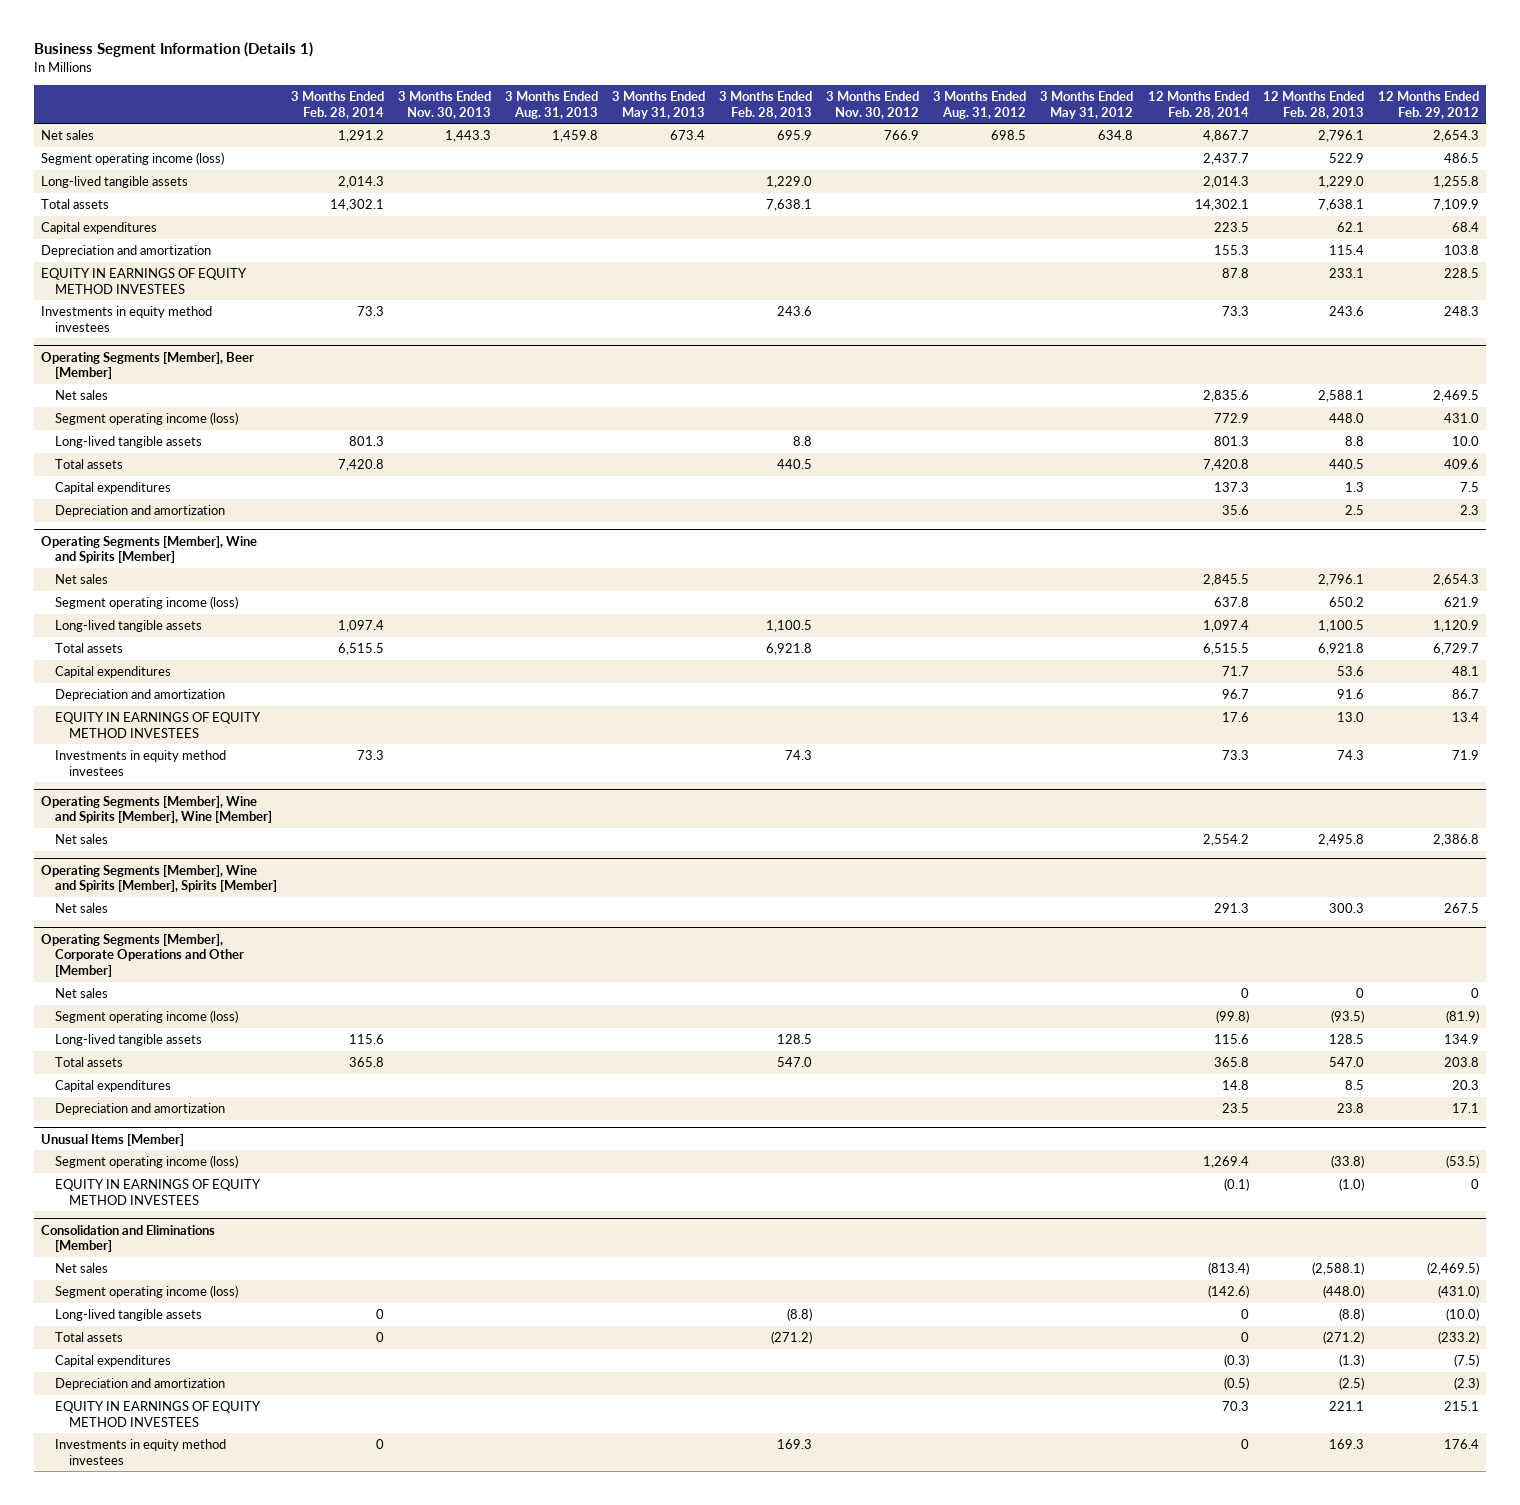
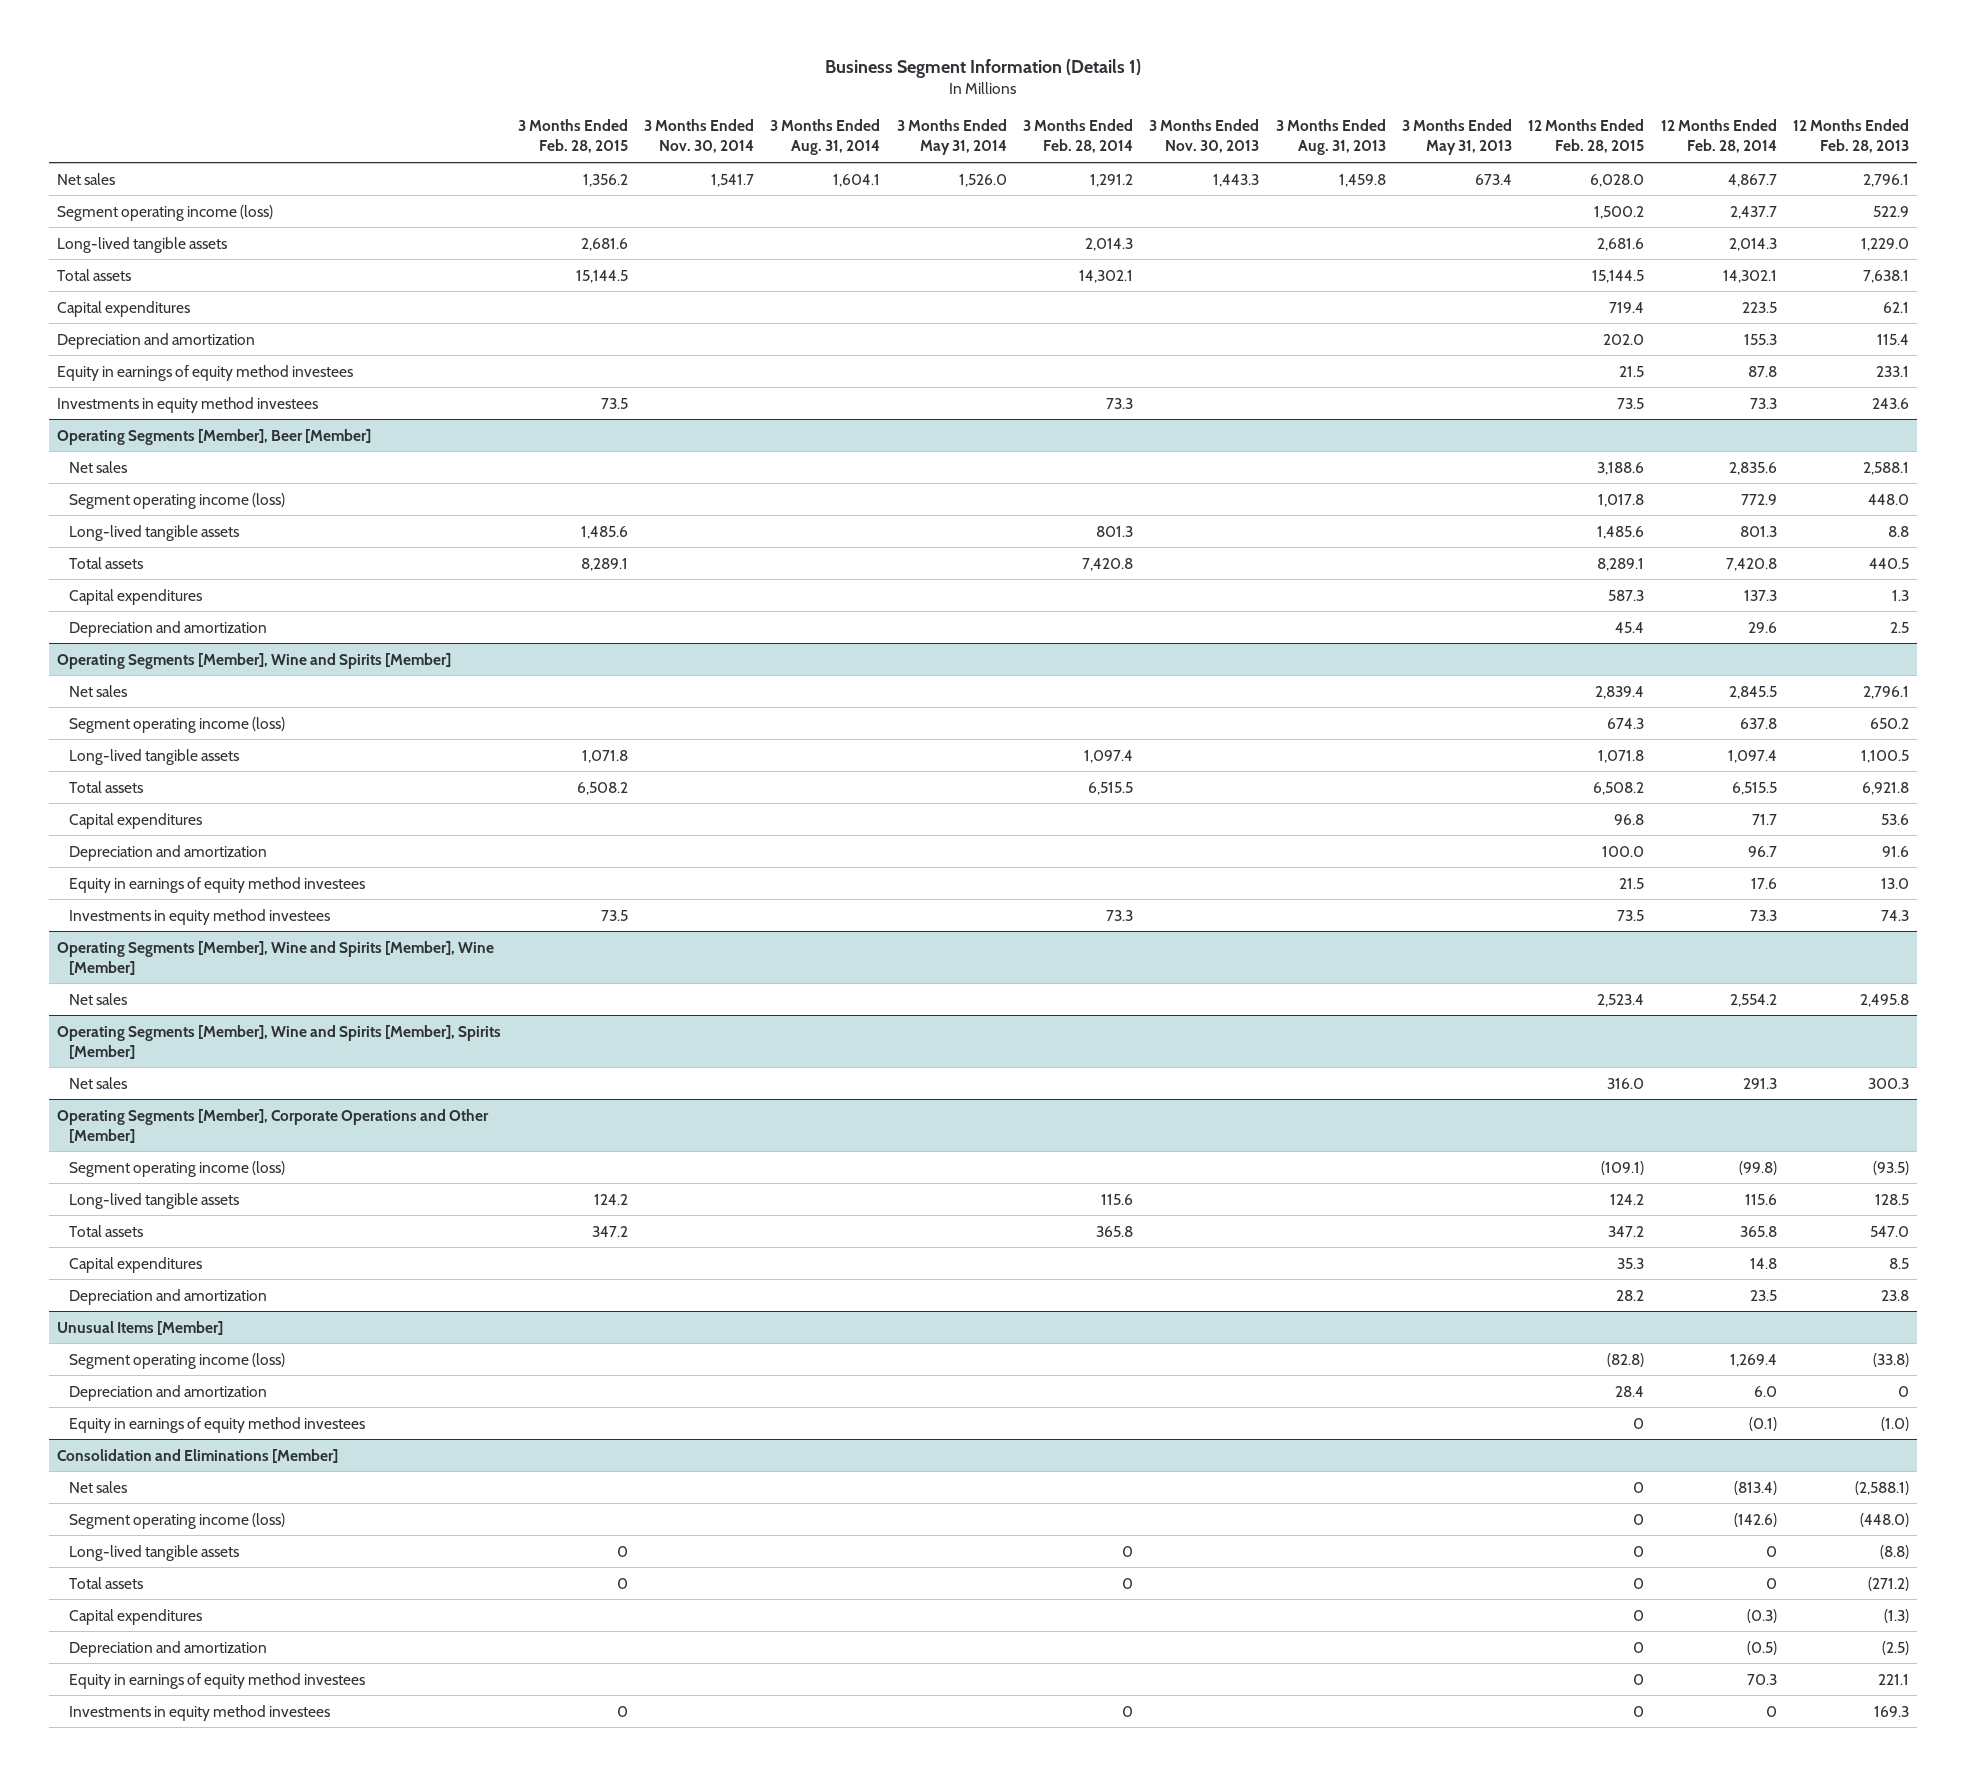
[719,90,813,119] 3 Months Ended Feb. 28, 2013 -> none
[826,90,920,119] 3 Months Ended Nov. 30, 2012 -> none
[933,90,1027,119] 3 Months Ended Aug. 31, 2012 -> none
[1040,90,1134,119] 3 Months Ended May 31, 2012 -> none
[1377,90,1479,119] 12 Months Ended Feb. 29, 2012 -> none
none -> [517,119,628,154] 3 Months Ended Feb. 28, 2015
none -> [643,119,754,154] 3 Months Ended Nov. 30, 2014
none -> [770,119,881,156] 3 Months Ended Aug. 31, 2014
none -> [896,119,1007,156] 3 Months Ended May 31, 2014
none -> [1528,119,1645,154] 12 Months Ended Feb. 28, 2015
[41,267,248,294] EQUITY IN EARNINGS OF EQUITY METHOD INVESTEES -> [57,364,354,381] Equity in earnings of equity method investees
[1221,504,1249,515] 35.6 -> [1747,621,1777,633] 29.6
[54,711,261,738] EQUITY IN EARNINGS OF EQUITY METHOD INVESTEES -> [68,876,365,893] Equity in earnings of equity method investees
[54,987,108,998] Net sales -> none
none -> [68,1384,267,1401] Depreciation and amortization
[54,1178,261,1205] EQUITY IN EARNINGS OF EQUITY METHOD INVESTEES -> [68,1416,365,1433] Equity in earnings of equity method investees
[54,1400,261,1427] EQUITY IN EARNINGS OF EQUITY METHOD INVESTEES -> [68,1672,365,1689] Equity in earnings of equity method investees

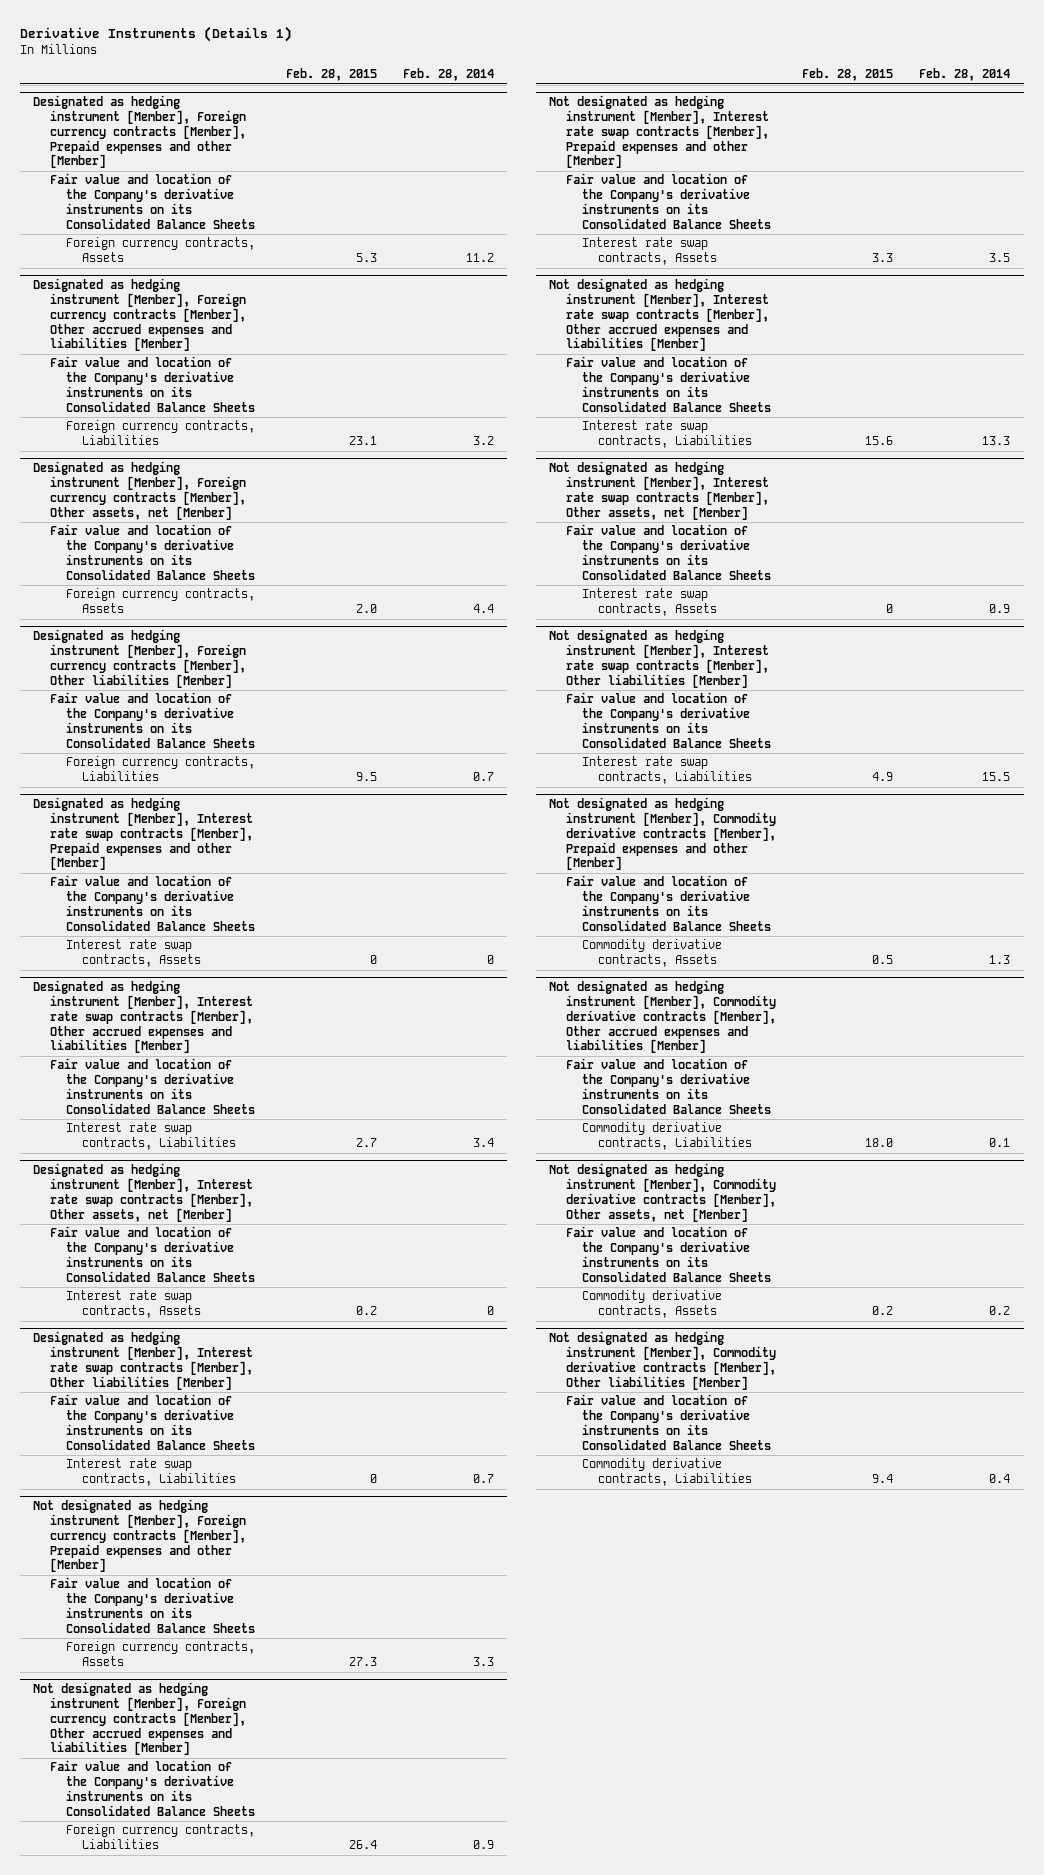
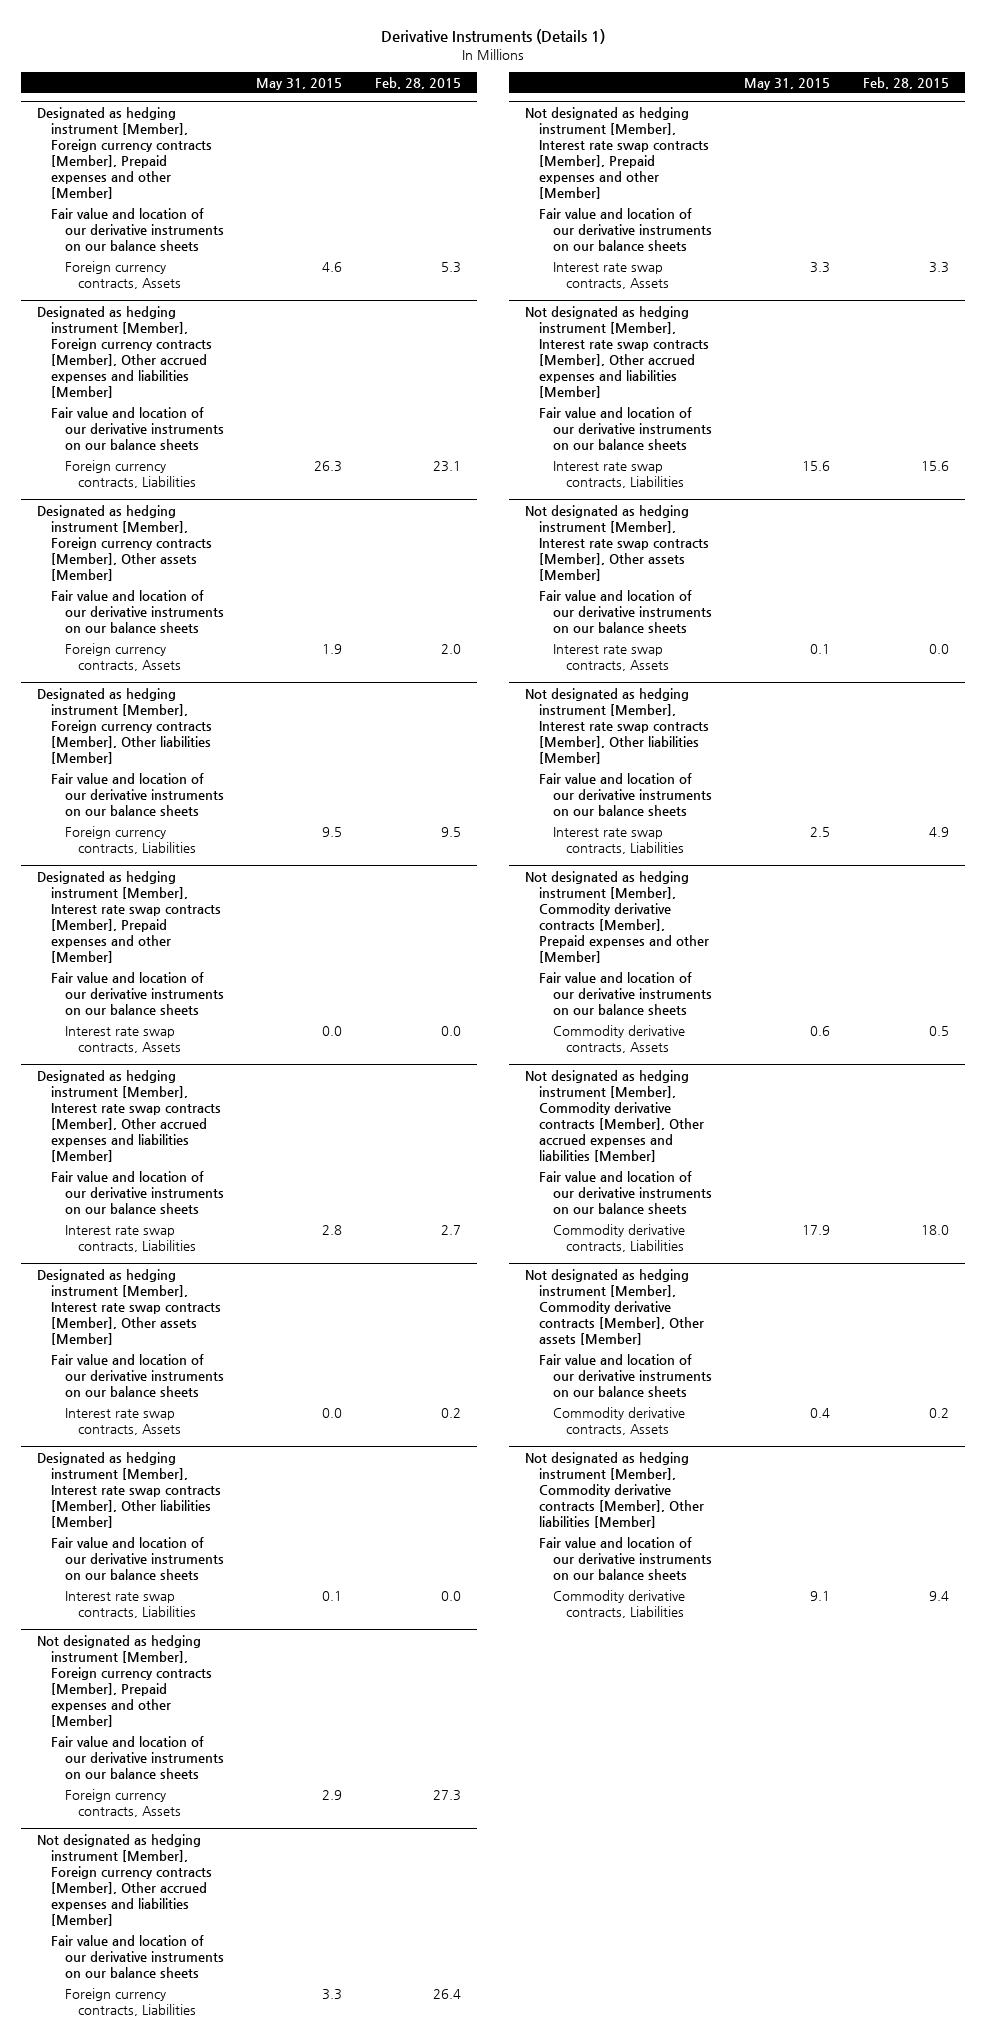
[403,68,495,82] Feb. 28, 2014 -> none
none -> [256,77,343,90] May 31, 2015
[49,173,255,230] Fair value and location of the Company's derivative instruments on its Consolidated Balance Sheets -> [50,208,224,251] Fair value and location of our derivative instruments on our balance sheets
[49,356,255,413] Fair value and location of the Company's derivative instruments on its Consolidated Balance Sheets -> [50,407,224,450] Fair value and location of our derivative instruments on our balance sheets
[33,460,246,520] Designated as hedging instrument [Member], Foreign currency contracts [Member], Other assets, net [Member] -> [37,505,212,581] Designated as hedging instrument [Member], Foreign currency contracts [Member], Other assets [Member]
[49,524,255,581] Fair value and location of the Company's derivative instruments on its Consolidated Balance Sheets -> [50,590,224,633] Fair value and location of our derivative instruments on our balance sheets
[49,692,255,749] Fair value and location of the Company's derivative instruments on its Consolidated Balance Sheets -> [50,773,224,816] Fair value and location of our derivative instruments on our balance sheets
[49,875,255,932] Fair value and location of the Company's derivative instruments on its Consolidated Balance Sheets -> [50,972,224,1015] Fair value and location of our derivative instruments on our balance sheets
[369,955,377,965] 0 -> [440,1026,461,1037] 0.0
[49,1058,255,1115] Fair value and location of the Company's derivative instruments on its Consolidated Balance Sheets -> [50,1171,224,1214] Fair value and location of our derivative instruments on our balance sheets
[33,1162,253,1222] Designated as hedging instrument [Member], Interest rate swap contracts [Member], Other assets, net [Member] -> [37,1269,221,1345] Designated as hedging instrument [Member], Interest rate swap contracts [Member], Other assets [Member]
[49,1226,255,1283] Fair value and location of the Company's derivative instruments on its Consolidated Balance Sheets -> [50,1354,224,1397] Fair value and location of our derivative instruments on our balance sheets
[49,1394,255,1451] Fair value and location of the Company's derivative instruments on its Consolidated Balance Sheets -> [50,1537,224,1580] Fair value and location of our derivative instruments on our balance sheets
[369,1474,377,1484] 0 -> [440,1591,461,1602] 0.0
[49,1577,255,1634] Fair value and location of the Company's derivative instruments on its Consolidated Balance Sheets -> [50,1736,224,1779] Fair value and location of our derivative instruments on our balance sheets
[49,1760,255,1817] Fair value and location of the Company's derivative instruments on its Consolidated Balance Sheets -> [50,1935,224,1978] Fair value and location of our derivative instruments on our balance sheets
[565,173,771,230] Fair value and location of the Company's derivative instruments on its Consolidated Balance Sheets -> [539,208,712,251] Fair value and location of our derivative instruments on our balance sheets
[565,356,771,413] Fair value and location of the Company's derivative instruments on its Consolidated Balance Sheets -> [539,407,712,450] Fair value and location of our derivative instruments on our balance sheets
[549,460,769,520] Not designated as hedging instrument [Member], Interest rate swap contracts [Member], Other assets, net [Member] -> [525,505,710,581] Not designated as hedging instrument [Member], Interest rate swap contracts [Member], Other assets [Member]
[565,524,771,581] Fair value and location of the Company's derivative instruments on its Consolidated Balance Sheets -> [539,590,712,633] Fair value and location of our derivative instruments on our balance sheets
[885,604,893,614] 0 -> [928,644,949,655] 0.0
[565,692,771,749] Fair value and location of the Company's derivative instruments on its Consolidated Balance Sheets -> [539,773,712,816] Fair value and location of our derivative instruments on our balance sheets
[565,875,771,932] Fair value and location of the Company's derivative instruments on its Consolidated Balance Sheets -> [539,972,712,1015] Fair value and location of our derivative instruments on our balance sheets
[565,1058,771,1115] Fair value and location of the Company's derivative instruments on its Consolidated Balance Sheets -> [539,1171,712,1214] Fair value and location of our derivative instruments on our balance sheets
[549,1162,776,1222] Not designated as hedging instrument [Member], Commodity derivative contracts [Member], Other assets, net [Member] -> [525,1269,705,1345] Not designated as hedging instrument [Member], Commodity derivative contracts [Member], Other assets [Member]
[565,1226,771,1283] Fair value and location of the Company's derivative instruments on its Consolidated Balance Sheets -> [539,1354,712,1397] Fair value and location of our derivative instruments on our balance sheets
[565,1394,771,1451] Fair value and location of the Company's derivative instruments on its Consolidated Balance Sheets -> [539,1537,712,1580] Fair value and location of our derivative instruments on our balance sheets

